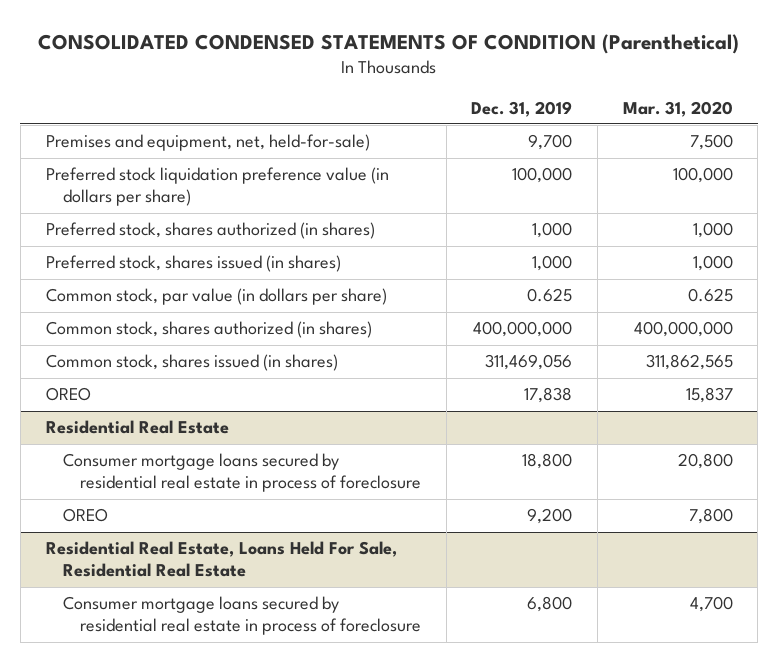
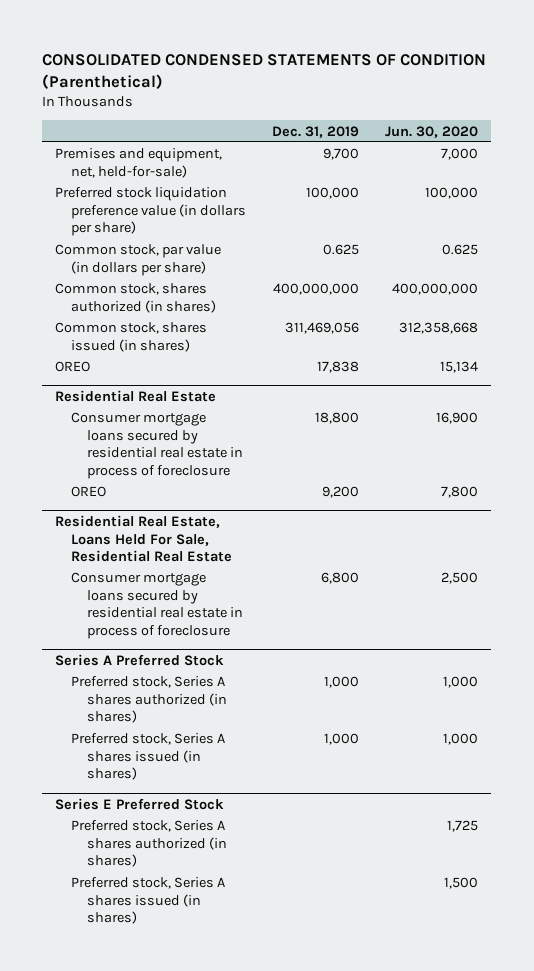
[622,100,733,117] Mar. 31, 2020 -> none
none -> [385,125,479,138] Jun. 30, 2020
[45,222,375,240] Preferred stock, shares authorized (in shares) -> none
[45,255,341,273] Preferred stock, shares issued (in shares) -> none
none -> [55,653,225,666] Series A Preferred Stock
none -> [71,676,228,724] Preferred stock, Series A shares authorized (in shares)
none -> [71,733,226,781] Preferred stock, Series A shares issued (in shares)
none -> [55,797,225,810] Series E Preferred Stock
none -> [71,820,228,868] Preferred stock, Series A shares authorized (in shares)
none -> [71,877,226,925] Preferred stock, Series A shares issued (in shares)

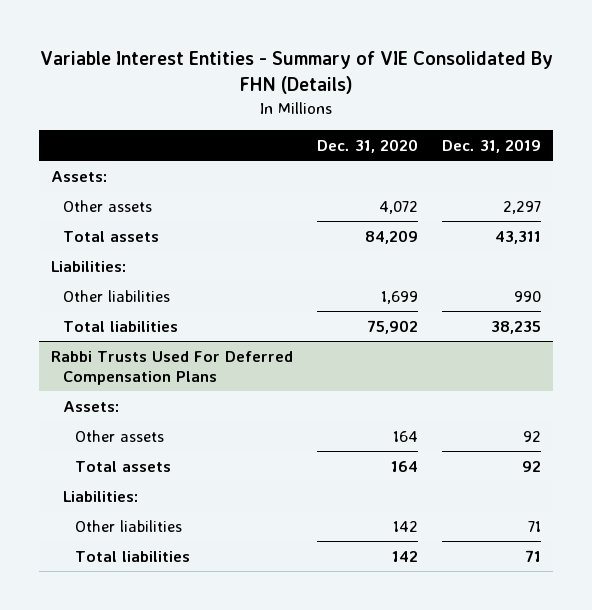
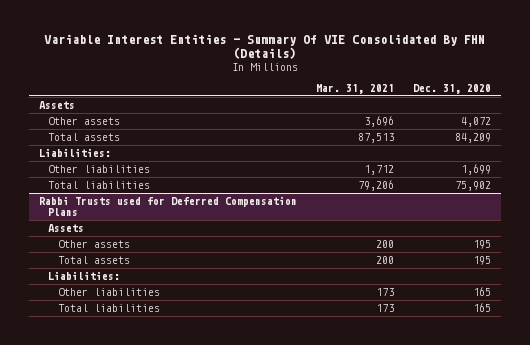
[40,51,554,95] Variable Interest Entities - Summary of VIE Consolidated By FHN (Details) -> [44,33,486,60] Variable Interest Entities - Summary Of VIE Consolidated By FHN (Details)
[442,138,542,153] Dec. 31, 2019 -> none
none -> [316,83,395,94] Mar. 31, 2021
[51,170,108,182] Assets: -> [38,101,75,110] Assets
[51,350,294,386] Rabbi Trusts Used For Deferred Compensation Plans -> [38,196,297,217] Rabbi Trusts used for Deferred Compensation Plans
[63,400,120,412] Assets: -> [48,224,85,233] Assets
[393,430,419,442] 164 -> [473,240,492,250] 195
[391,460,419,472] 164 -> [473,256,492,266] 195
[393,520,419,532] 142 -> [473,287,492,297] 165
[392,550,419,562] 142 -> [473,303,492,313] 165

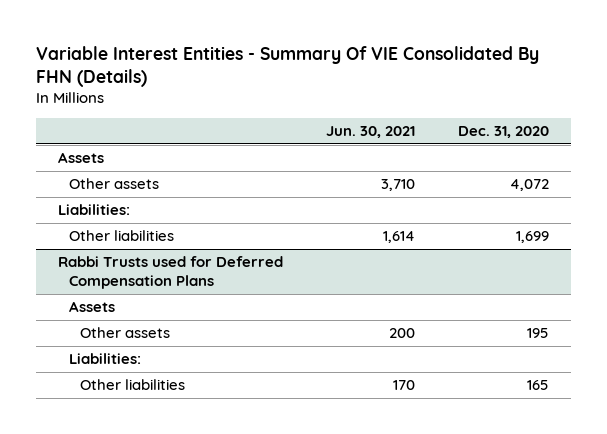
[316,83,395,94] Mar. 31, 2021 -> none
none -> [325,126,415,139] Jun. 30, 2021
[48,133,121,142] Total assets -> none
[48,181,151,190] Total liabilities -> none
[57,256,130,265] Total assets -> none
[57,304,160,313] Total liabilities -> none

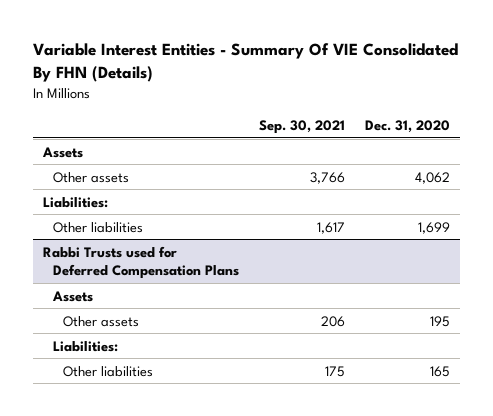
[325,126,415,139] Jun. 30, 2021 -> none
none -> [258,119,345,134] Sep. 30, 2021
[510,179,550,192] 4,072 -> [414,171,450,184] 4,062

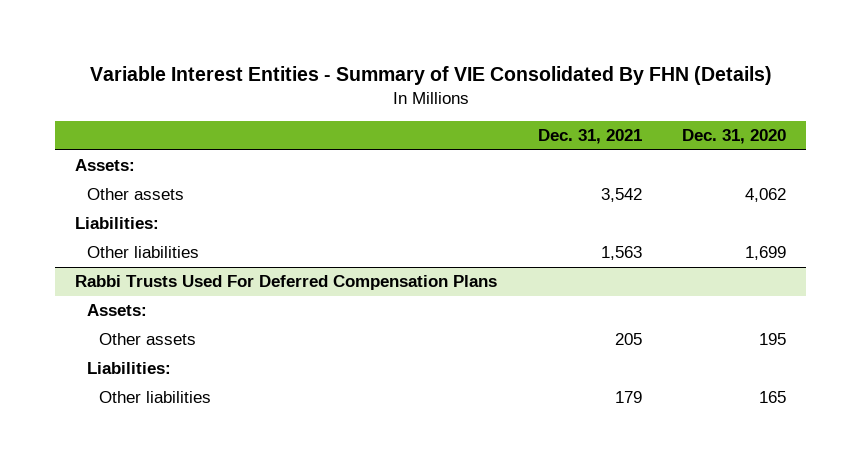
[32,43,458,82] Variable Interest Entities - Summary Of VIE Consolidated By FHN (Details) -> [89,66,772,86] Variable Interest Entities - Summary of VIE Consolidated By FHN (Details)
[258,119,345,134] Sep. 30, 2021 -> none
none -> [537,129,642,145] Dec. 31, 2021
[41,146,83,158] Assets -> [75,159,136,172] Assets:
[42,245,240,279] Rabbi Trusts used for Deferred Compensation Plans -> [75,275,498,291] Rabbi Trusts Used For Deferred Compensation Plans
[52,290,94,302] Assets -> [87,304,148,317] Assets:

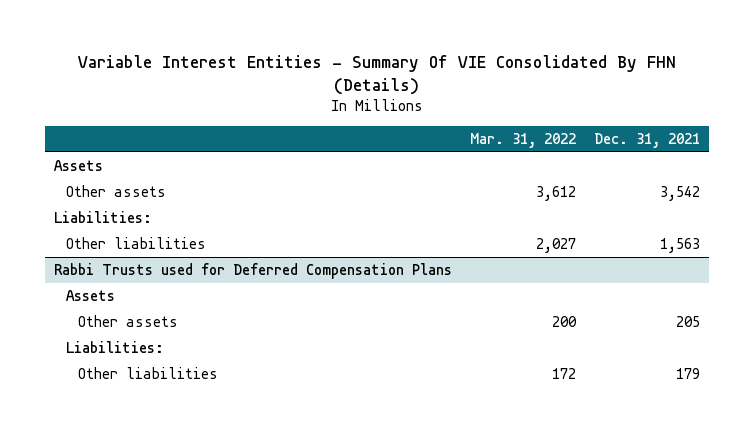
[89,66,772,86] Variable Interest Entities - Summary of VIE Consolidated By FHN (Details) -> [78,55,677,96] Variable Interest Entities - Summary Of VIE Consolidated By FHN (Details)
[681,129,786,145] Dec. 31, 2020 -> none
none -> [470,133,577,149] Mar. 31, 2022
[75,159,136,172] Assets: -> [53,159,103,171] Assets
[75,275,498,291] Rabbi Trusts Used For Deferred Compensation Plans -> [53,262,452,279] Rabbi Trusts used for Deferred Compensation Plans
[87,304,148,317] Assets: -> [65,289,115,301] Assets

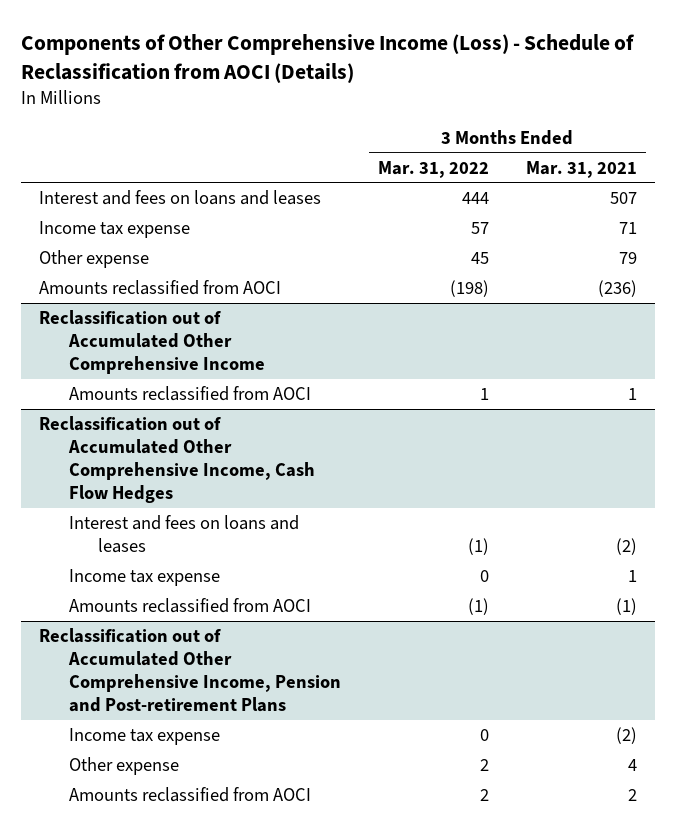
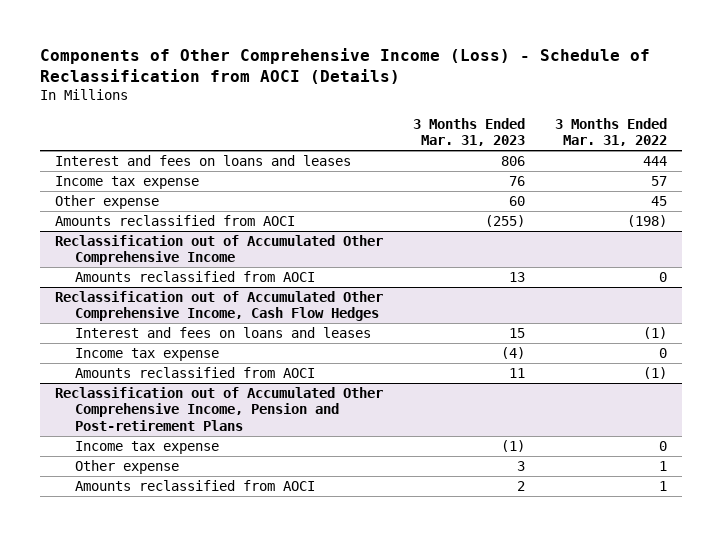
[525,160,637,178] Mar. 31, 2021 -> none
none -> [412,117,525,147] 3 Months Ended Mar. 31, 2023
[479,388,489,401] 1 -> [658,272,667,283] 0
[479,759,489,772] 2 -> [658,461,667,472] 1
[479,789,489,802] 2 -> [658,481,667,492] 1

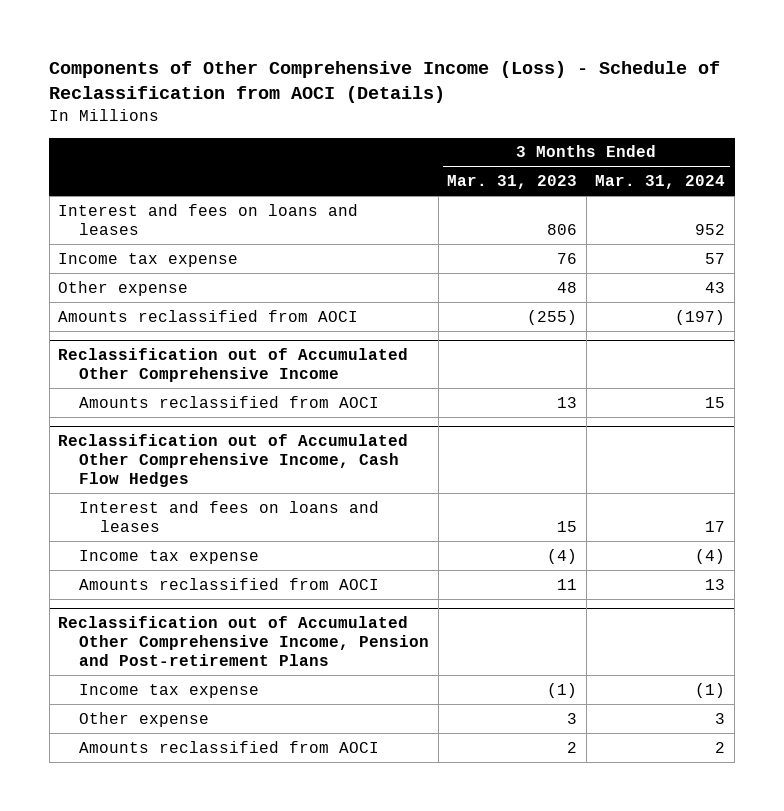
[554,117,667,147] 3 Months Ended Mar. 31, 2022 -> none
none -> [595,175,726,190] Mar. 31, 2024
[508,196,525,207] 60 -> [557,281,578,293] 48

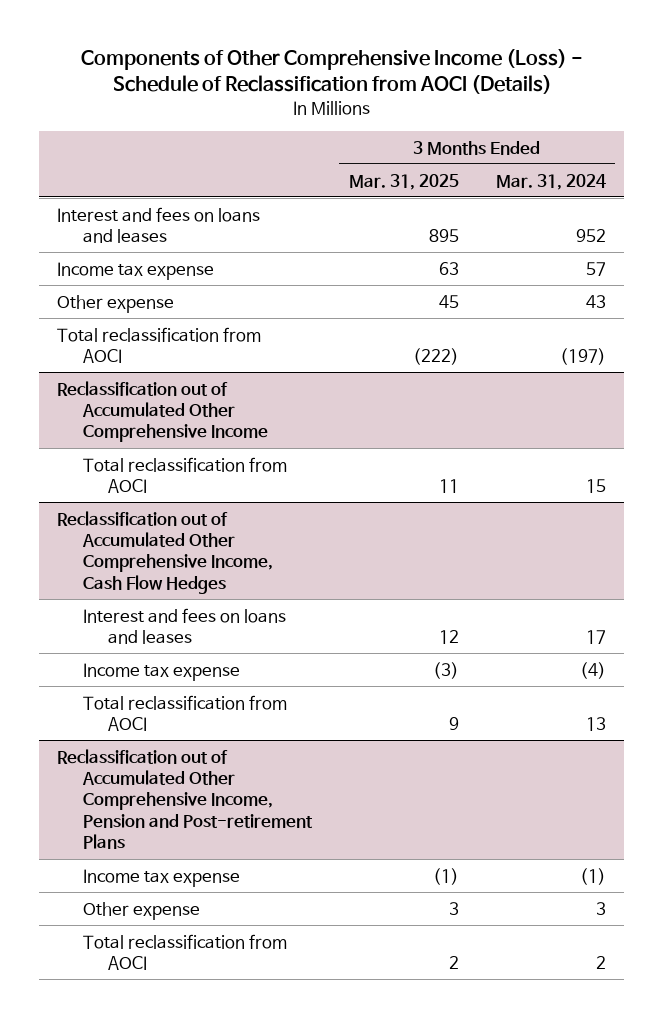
[447,175,578,190] Mar. 31, 2023 -> none
none -> [348,173,459,190] Mar. 31, 2025
[58,309,359,322] Amounts reclassified from AOCI -> [57,326,262,364] Total reclassification from AOCI
[78,395,379,408] Amounts reclassified from AOCI -> [82,456,287,494] Total reclassification from AOCI
[78,577,379,590] Amounts reclassified from AOCI -> [82,694,287,732] Total reclassification from AOCI
[78,740,379,753] Amounts reclassified from AOCI -> [82,933,287,971] Total reclassification from AOCI

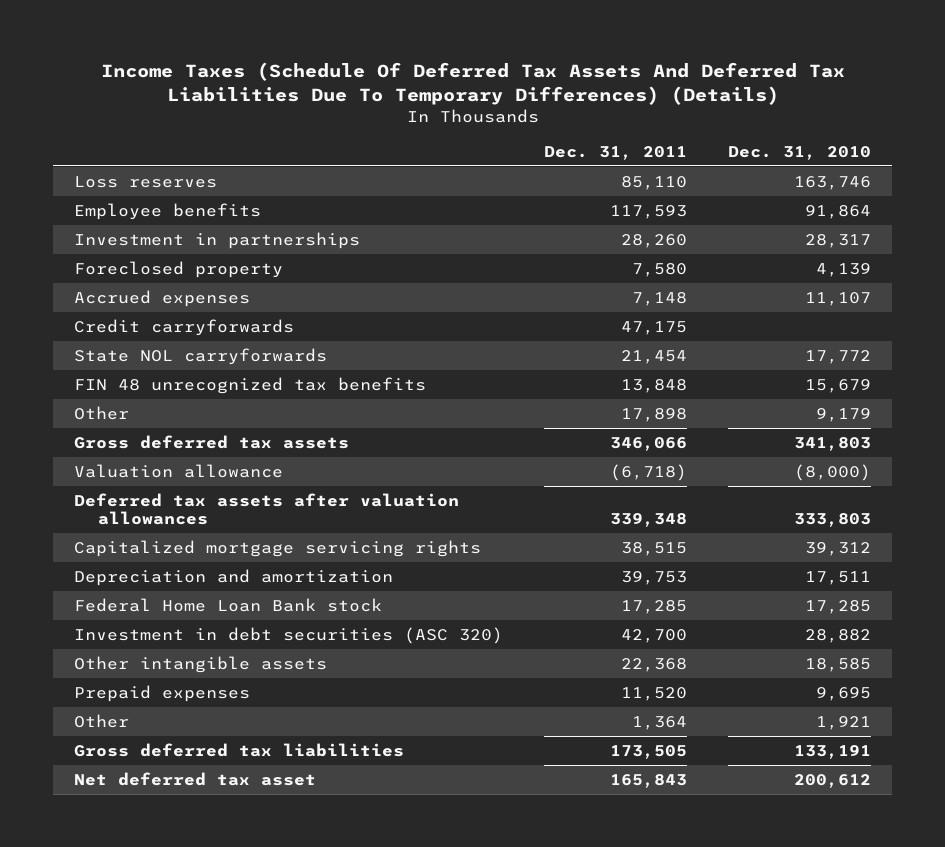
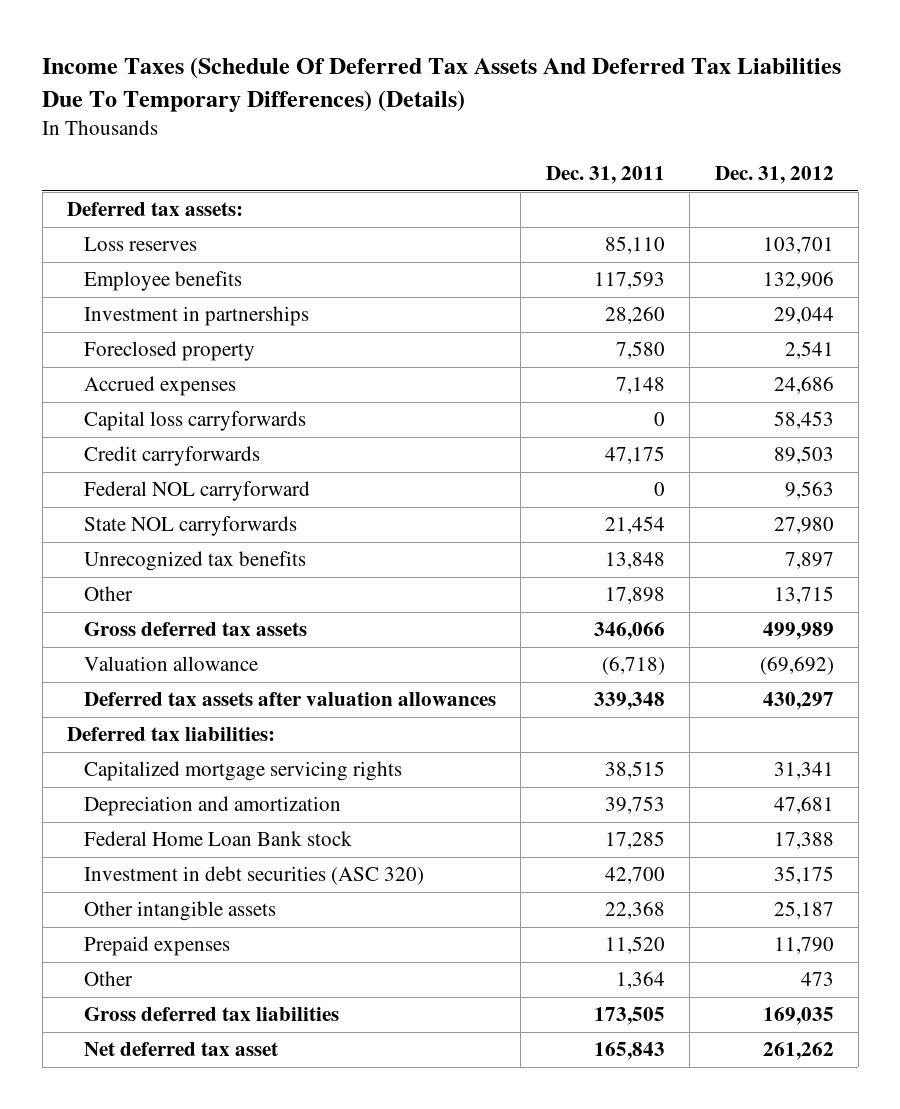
[728,145,872,160] Dec. 31, 2010 -> none
none -> [714,166,834,185] Dec. 31, 2012
none -> [66,202,243,217] Deferred tax assets:
none -> [83,411,306,432] Capital loss carryforwards
none -> [83,481,310,502] Federal NOL carryforward
[74,376,427,394] FIN 48 unrecognized tax benefits -> [83,551,306,572] Unrecognized tax benefits
none -> [66,727,275,742] Deferred tax liabilities:

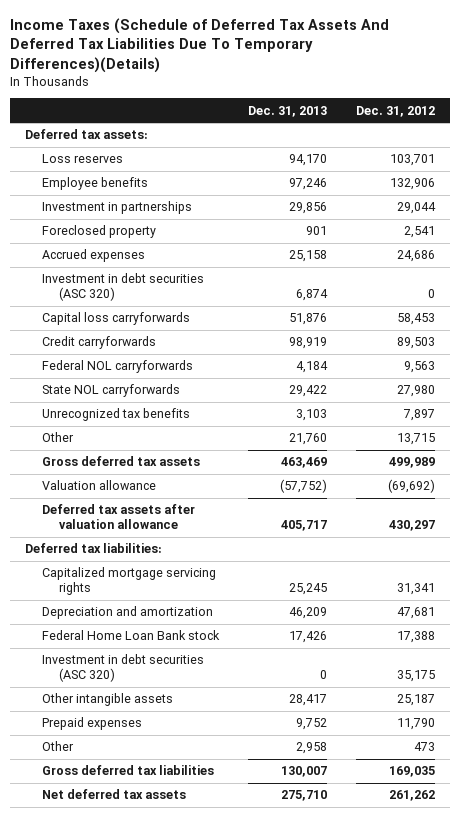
[42,57,842,112] Income Taxes (Schedule Of Deferred Tax Assets And Deferred Tax Liabilities Due To Temporary Differences) (Details) -> [10,17,390,73] Income Taxes (Schedule of Deferred Tax Assets And Deferred Tax Liabilities Due To Temporary Differences)(Details)
[545,166,665,185] Dec. 31, 2011 -> none
none -> [248,105,328,117] Dec. 31, 2013
none -> [42,273,205,302] Investment in debt securities (ASC 320)
[83,481,310,502] Federal NOL carryforward -> [42,360,194,374] Federal NOL carryforwards
[83,692,496,707] Deferred tax assets after valuation allowances -> [42,504,196,530] Deferred tax assets after valuation allowance
[83,1042,278,1057] Net deferred tax asset -> [42,789,187,800] Net deferred tax assets

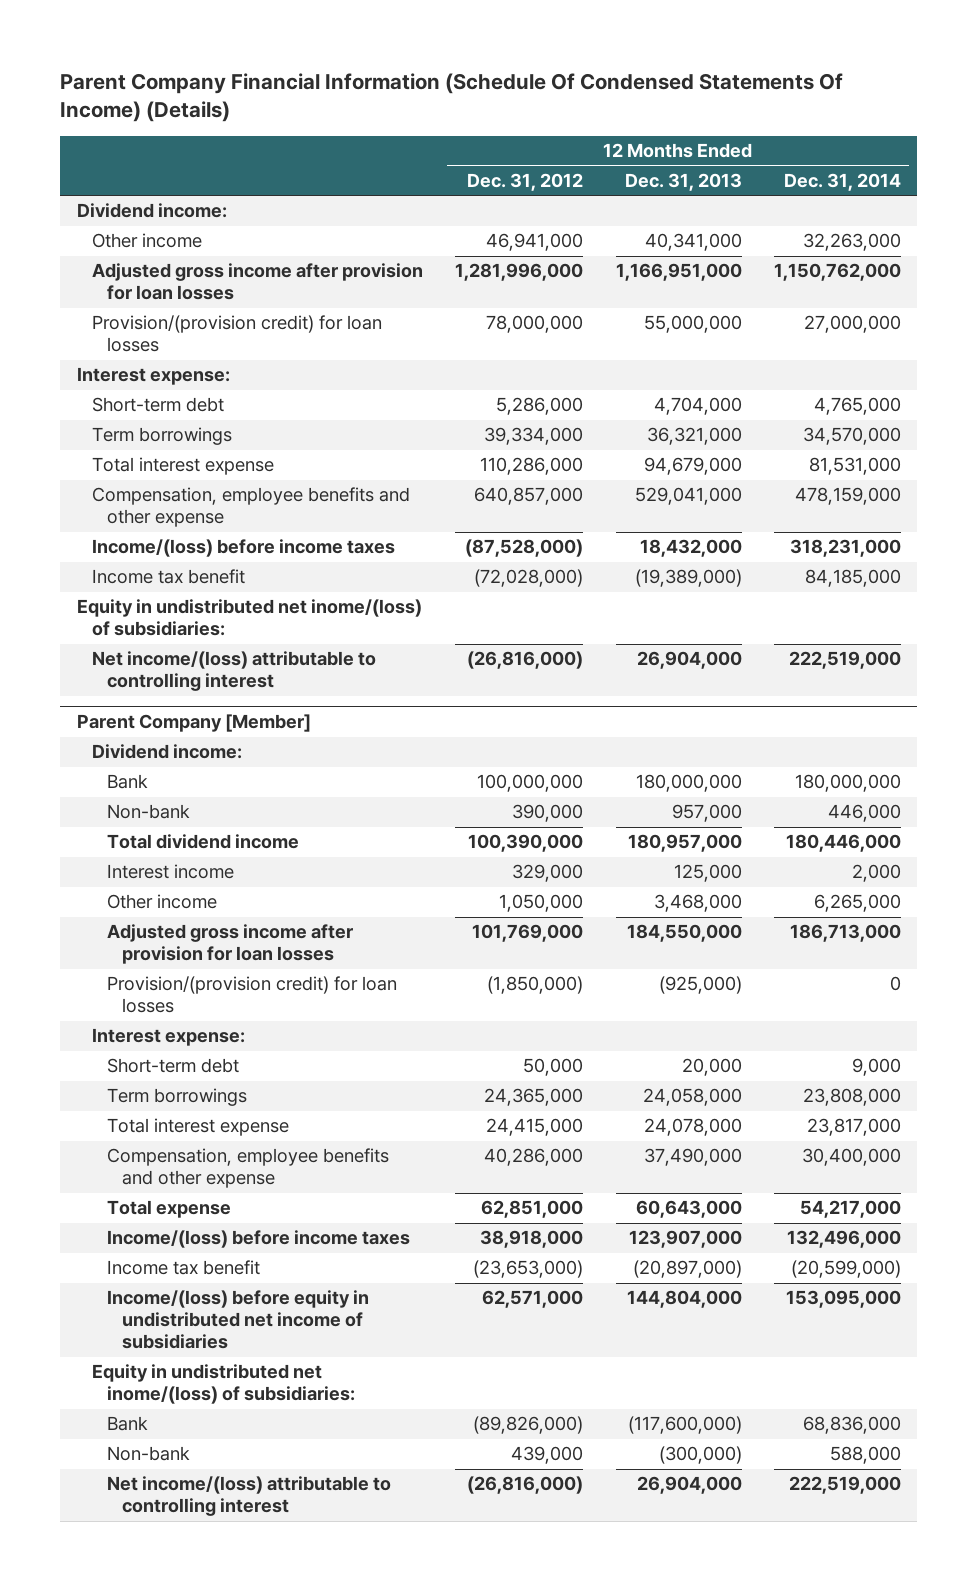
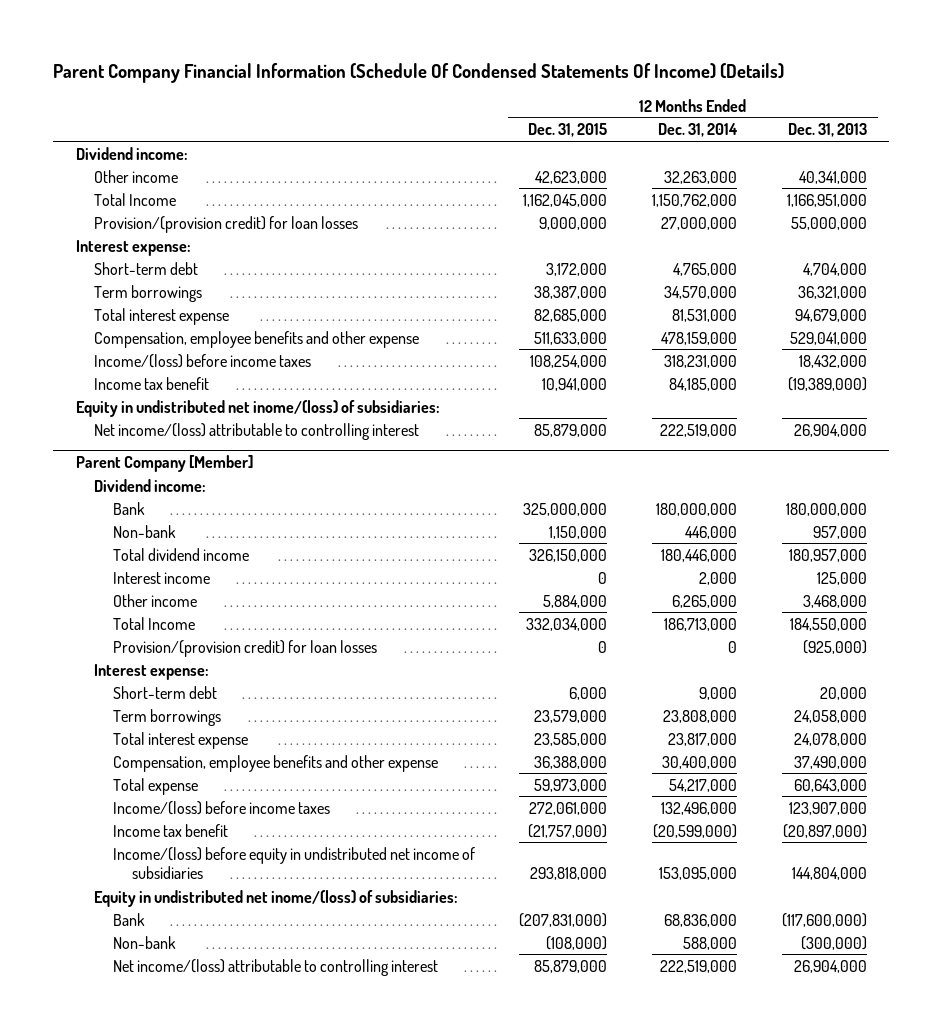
[467,173,584,192] Dec. 31, 2012 -> none
none -> [528,123,608,138] Dec. 31, 2015
[91,263,423,301] Adjusted gross income after provision for loan losses -> [94,192,177,206] Total Income
[106,924,353,965] Adjusted gross income after provision for loan losses -> [112,616,195,630] Total Income

